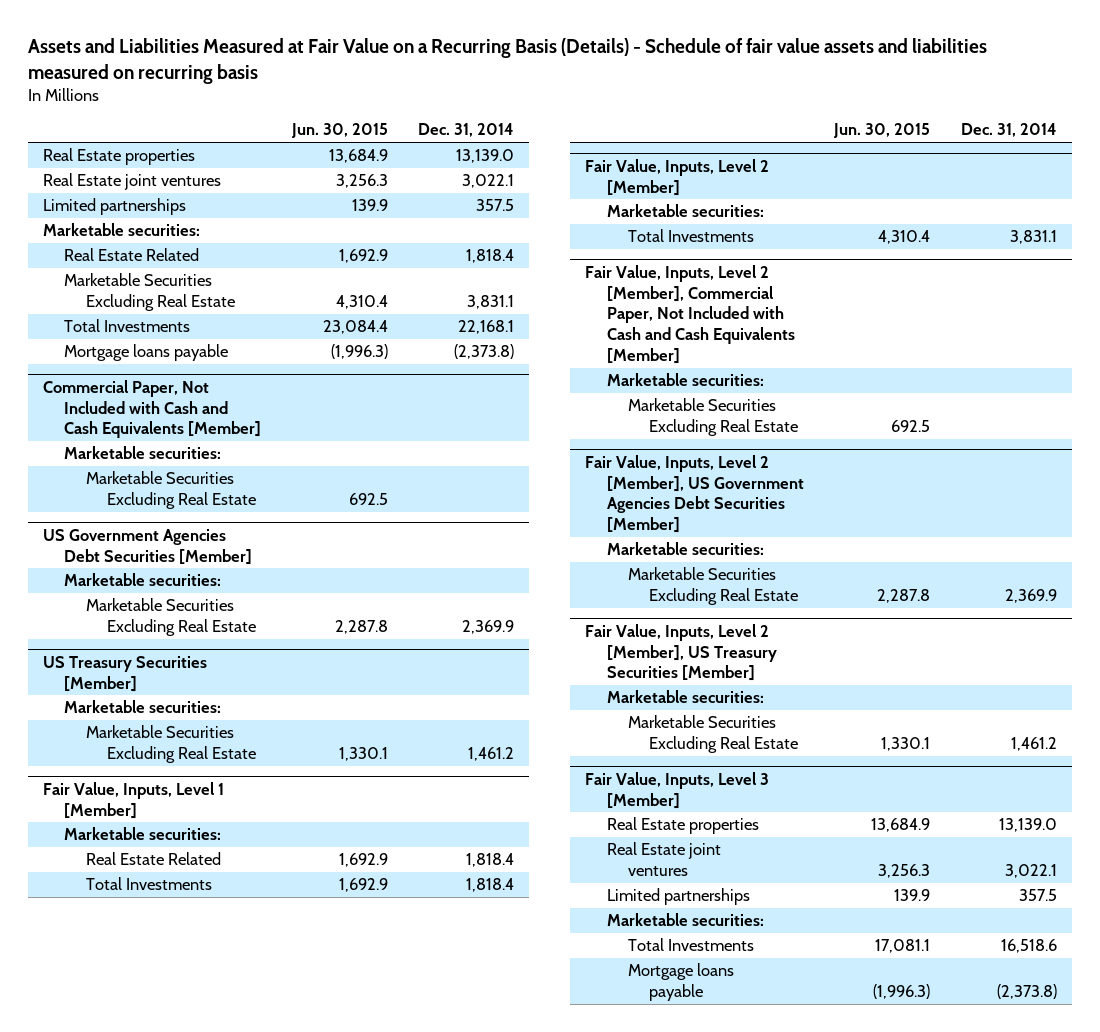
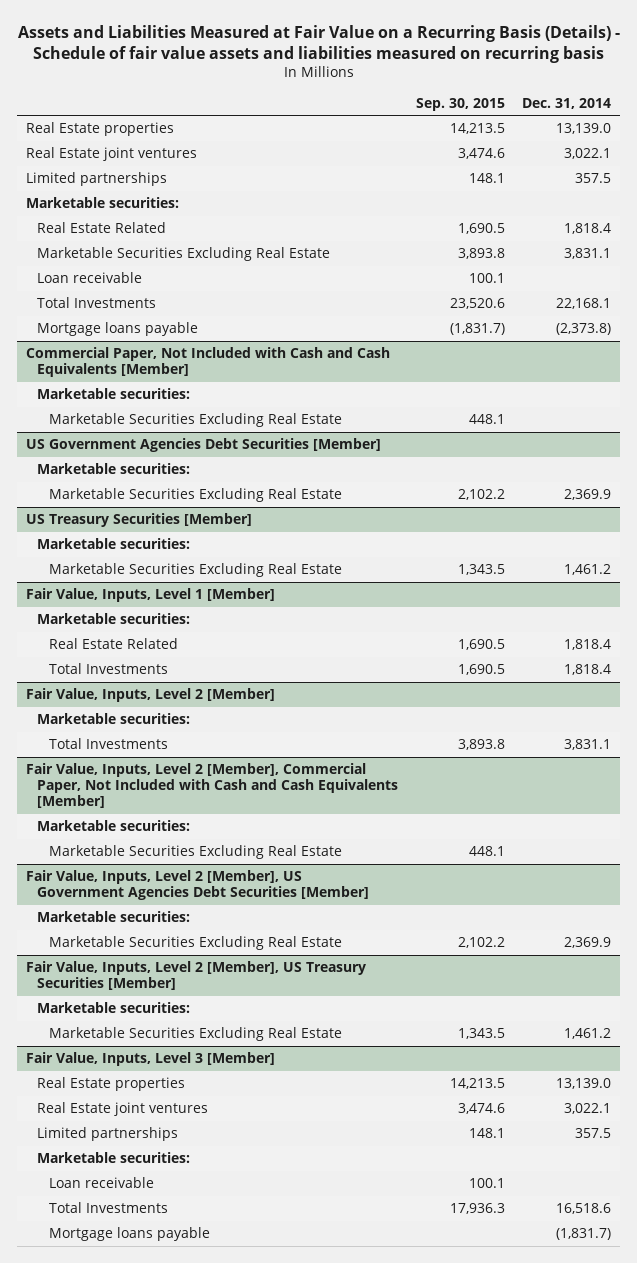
[290,123,388,139] Jun. 30, 2015 -> none
none -> [415,97,505,111] Sep. 30, 2015
none -> [37,272,143,284] Loan receivable
none -> [48,1177,154,1189] Loan receivable
[996,984,1057,1000] (2,373.8) -> [556,1228,612,1241] (1,831.7)

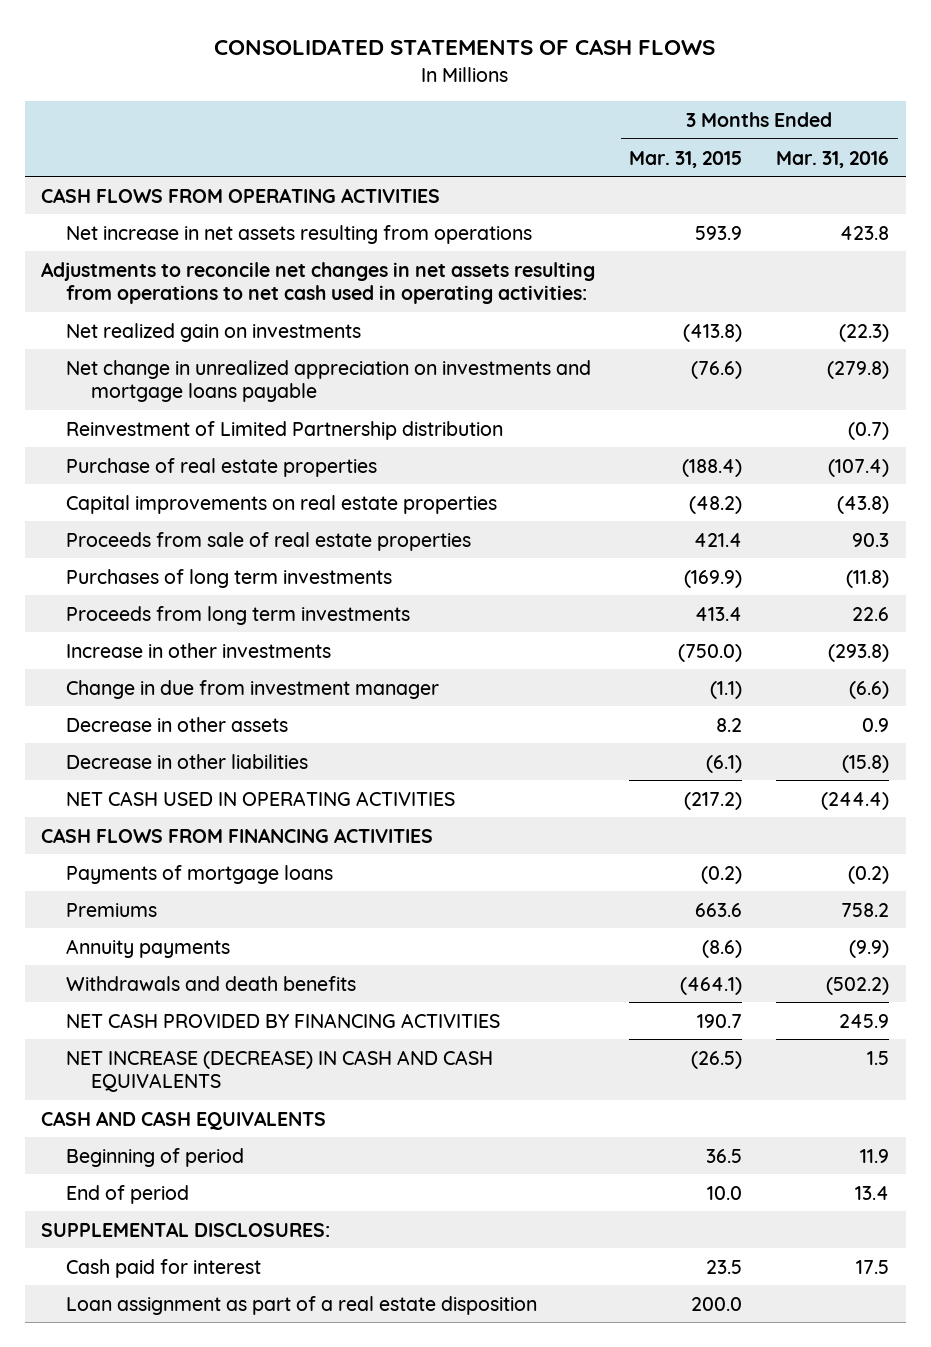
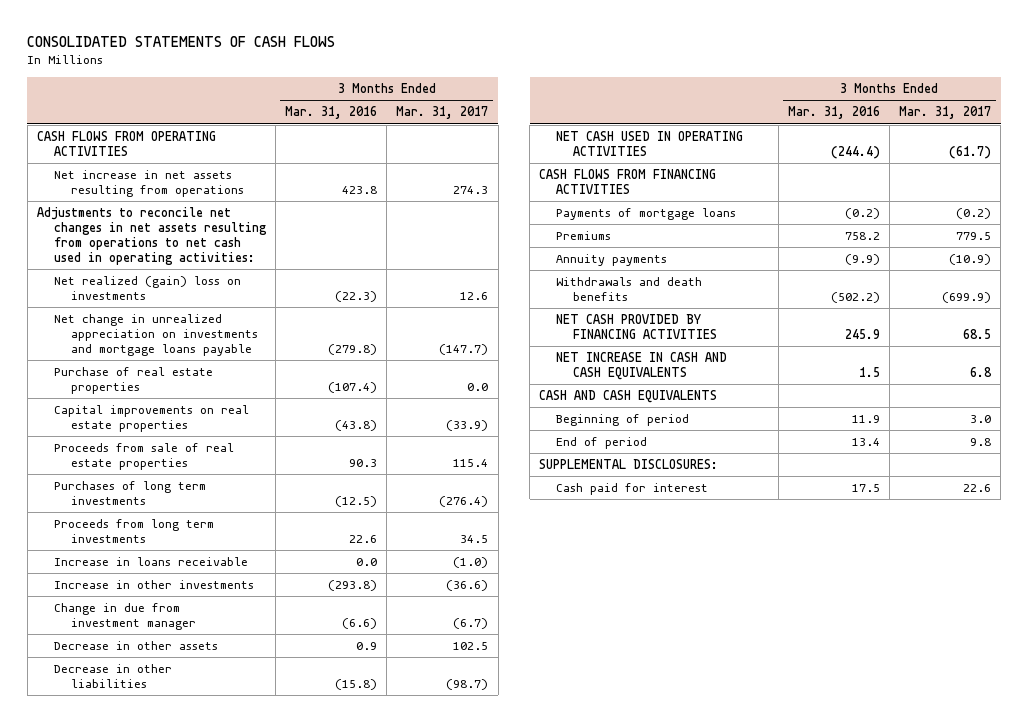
[629,150,743,168] Mar. 31, 2015 -> none
none -> [396,106,489,120] Mar. 31, 2017
[66,322,362,342] Net realized gain on investments -> [53,276,241,301] Net realized (gain) loss on investments
[66,420,504,440] Reinvestment of Limited Partnership distribution -> none
[846,569,890,588] (11.8) -> [335,496,378,508] (12.5)
none -> [53,557,248,567] Increase in loans receivable
[66,1049,494,1092] NET INCREASE (DECREASE) IN CASH AND CASH EQUIVALENTS -> [556,352,728,381] NET INCREASE IN CASH AND CASH EQUIVALENTS
[66,1295,538,1315] Loan assignment as part of a real estate disposition -> none

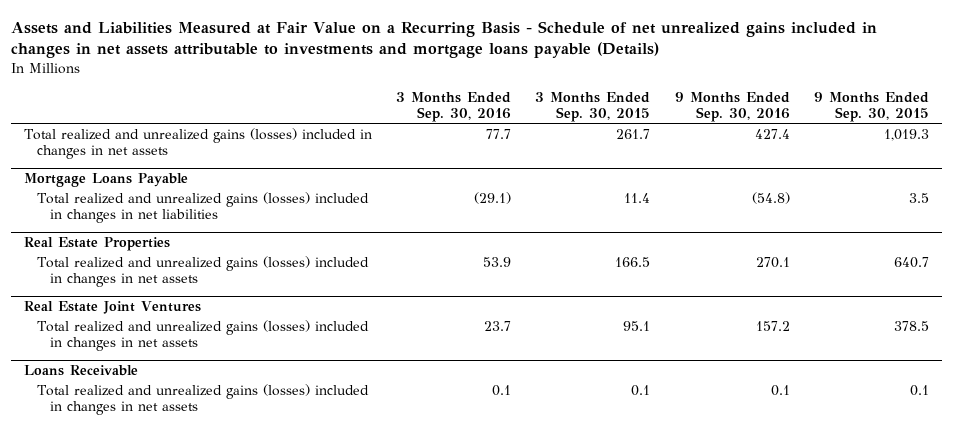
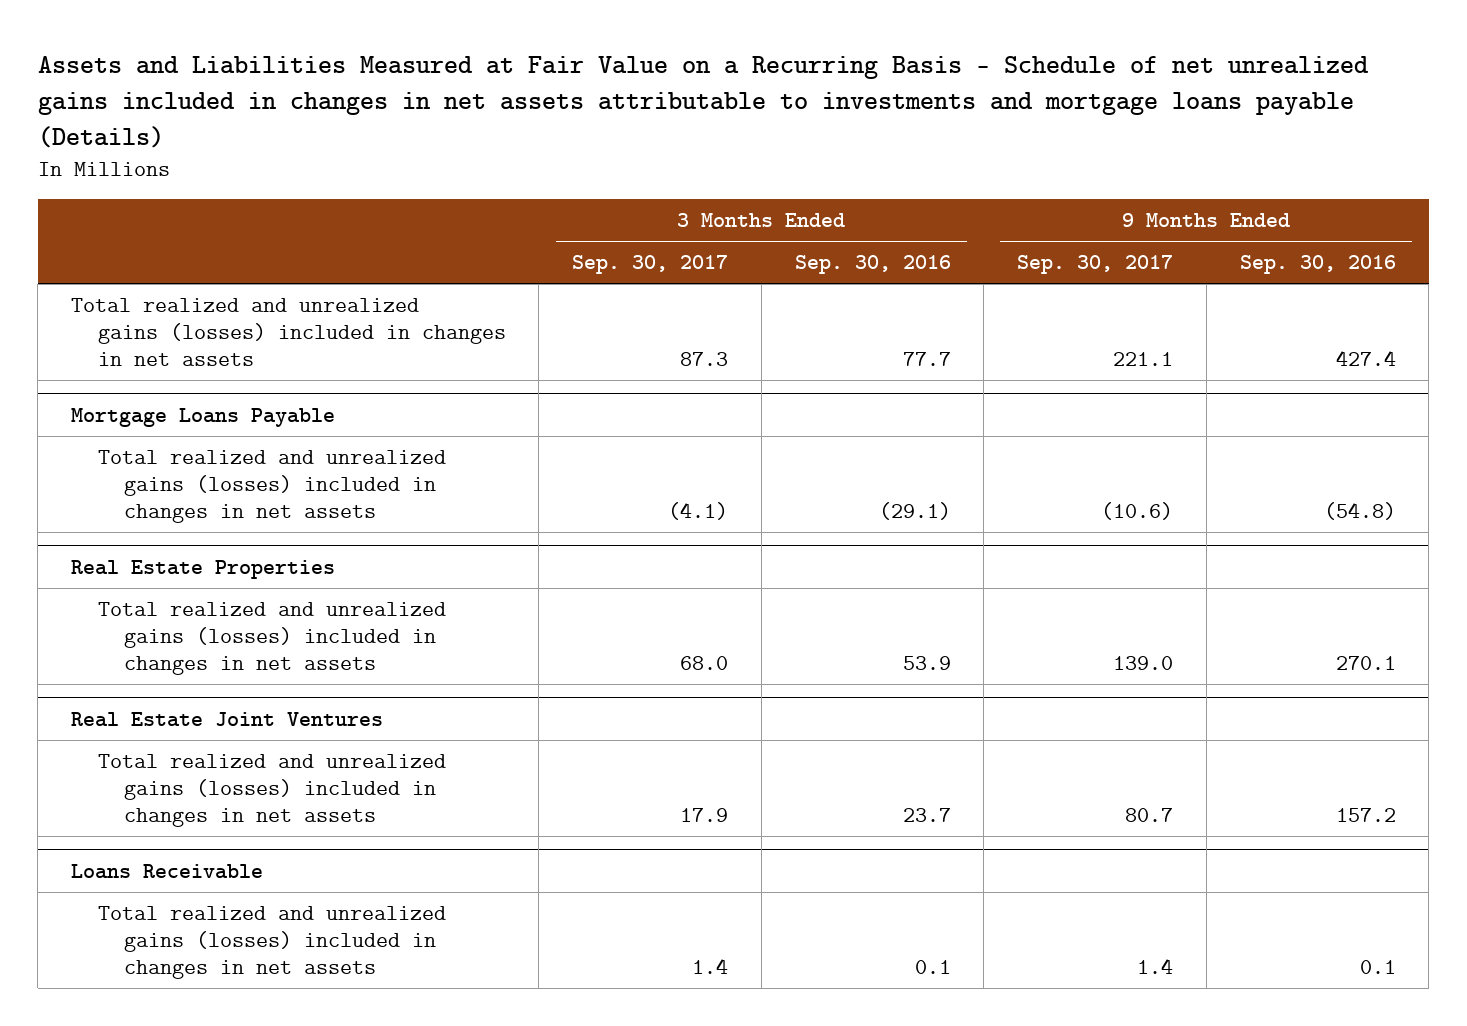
[535,91,651,123] 3 Months Ended Sep. 30, 2015 -> none
[814,91,930,123] 9 Months Ended Sep. 30, 2015 -> none
none -> [572,255,729,275] Sep. 30, 2017
none -> [1017,255,1174,275] Sep. 30, 2017
[36,191,369,224] Total realized and unrealized gains (losses) included in changes in net liabilities -> [97,450,446,524] Total realized and unrealized gains (losses) included in changes in net assets

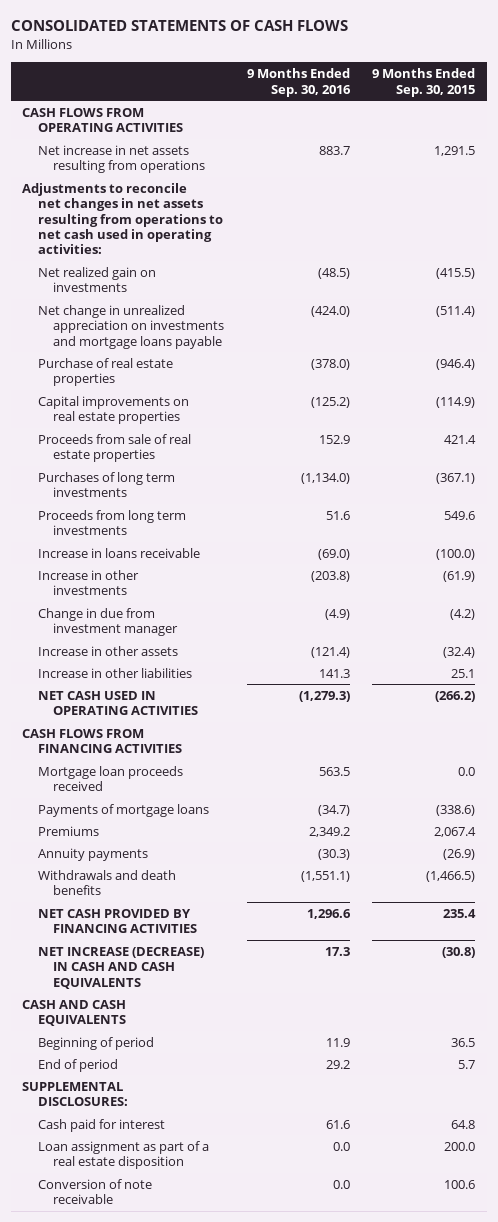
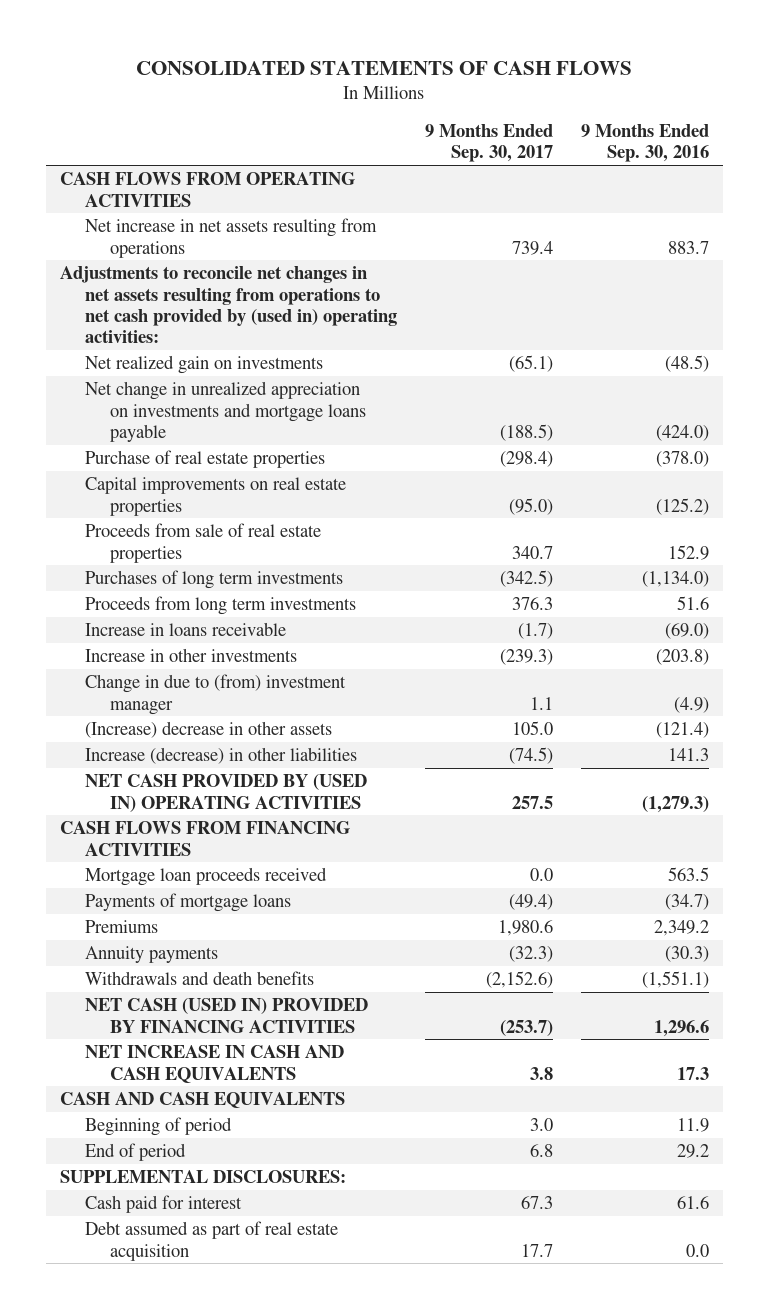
[372,68,476,97] 9 Months Ended Sep. 30, 2015 -> none
none -> [425,123,554,163] 9 Months Ended Sep. 30, 2017
[22,182,223,255] Adjustments to reconcile net changes in net assets resulting from operations to net cash used in operating activities: -> [60,266,398,344] Adjustments to reconcile net changes in net assets resulting from operations to net cash provided by (used in) operating activities:
[37,607,178,637] Change in due from investment manager -> [85,674,347,715] Change in due to (from) investment manager
[37,645,178,656] Increase in other assets -> [85,721,333,739] (Increase) decrease in other assets
[37,667,192,678] Increase in other liabilities -> [85,747,358,765] Increase (decrease) in other liabilities
[37,690,198,716] NET CASH USED IN OPERATING ACTIVITIES -> [85,774,368,812] NET CASH PROVIDED BY (USED IN) OPERATING ACTIVITIES
[37,908,197,934] NET CASH PROVIDED BY FINANCING ACTIVITIES -> [85,998,369,1033] NET CASH (USED IN) PROVIDED BY FINANCING ACTIVITIES
[37,946,204,989] NET INCREASE (DECREASE) IN CASH AND CASH EQUIVALENTS -> [85,1045,345,1083] NET INCREASE IN CASH AND CASH EQUIVALENTS
[37,1140,209,1170] Loan assignment as part of a real estate disposition -> none
[37,1178,152,1205] Conversion of note receivable -> none
none -> [85,1221,339,1261] Debt assumed as part of real estate acquisition

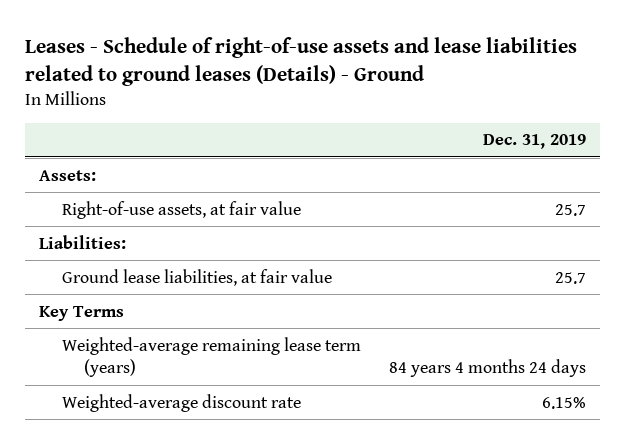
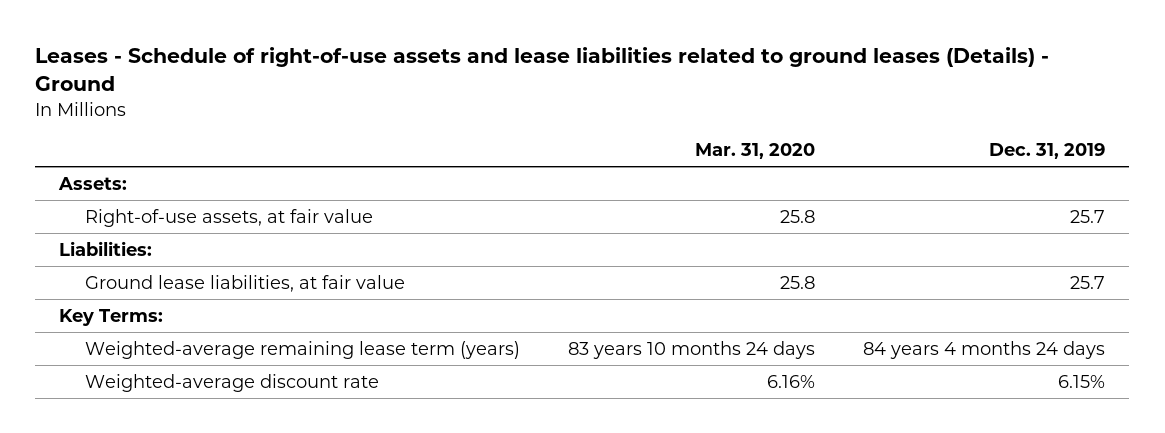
none -> [694,143,815,160] Mar. 31, 2020
[39,305,125,321] Key Terms -> [59,308,164,326] Key Terms:

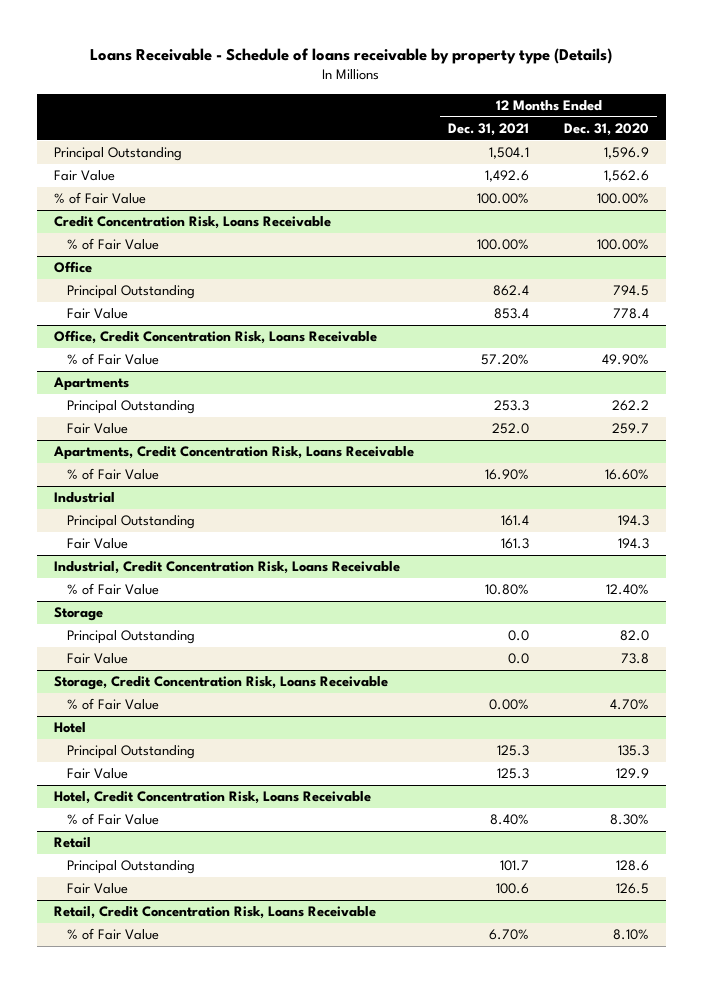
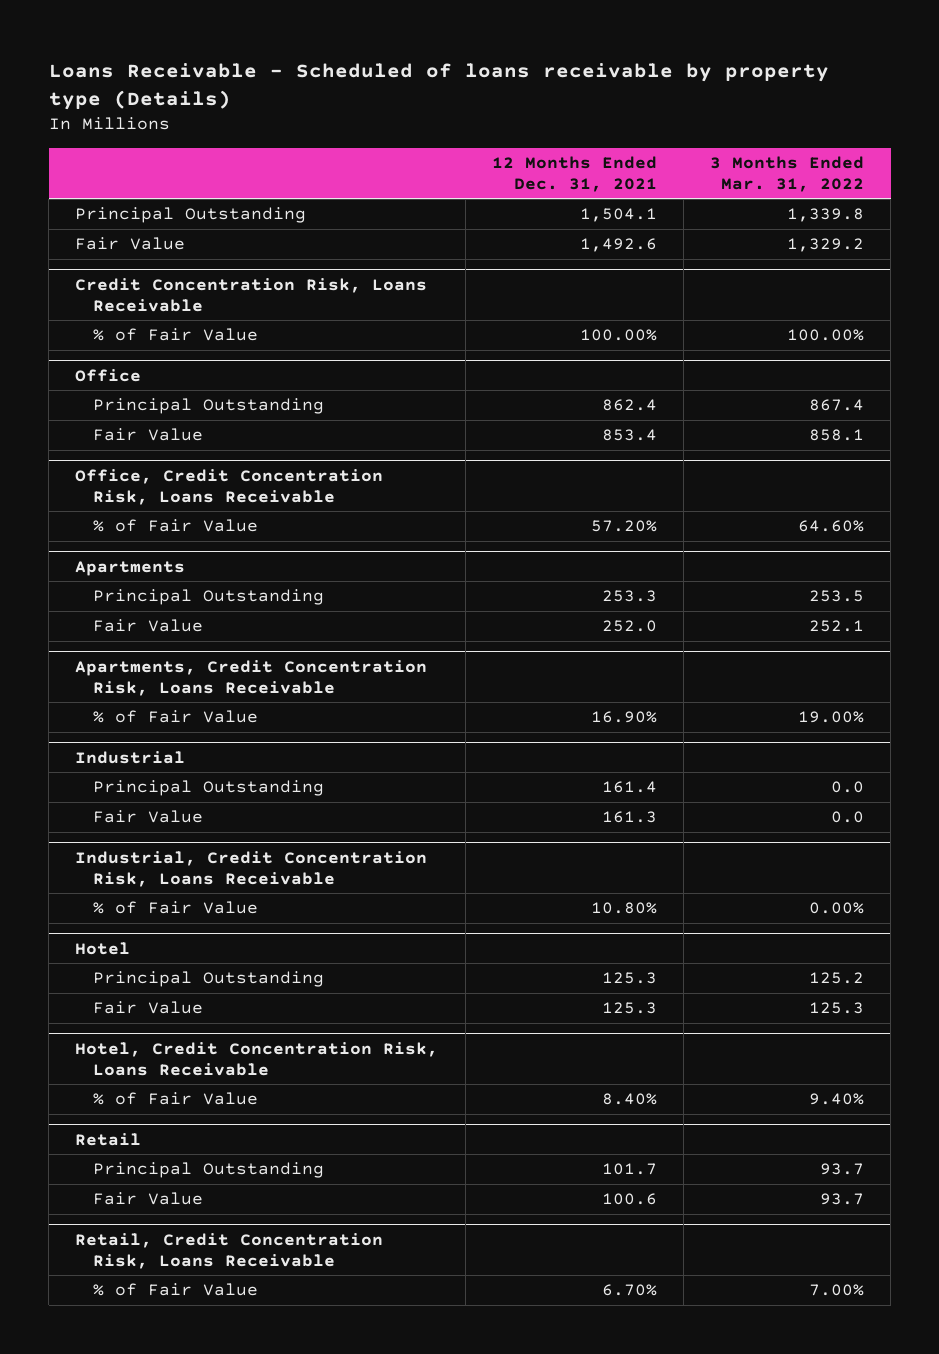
[90,47,613,64] Loans Receivable - Schedule of loans receivable by property type (Details) -> [48,62,829,110] Loans Receivable - Scheduled of loans receivable by property type (Details)
[563,122,649,136] Dec. 31, 2020 -> none
none -> [710,155,865,192] 3 Months Ended Mar. 31, 2022
[54,192,147,205] % of Fair Value -> none
[54,607,104,622] Storage -> none
[66,630,195,645] Principal Outstanding -> none
[66,653,128,665] Fair Value -> none
[54,676,389,691] Storage, Credit Concentration Risk, Loans Receivable -> none
[66,698,159,711] % of Fair Value -> none

